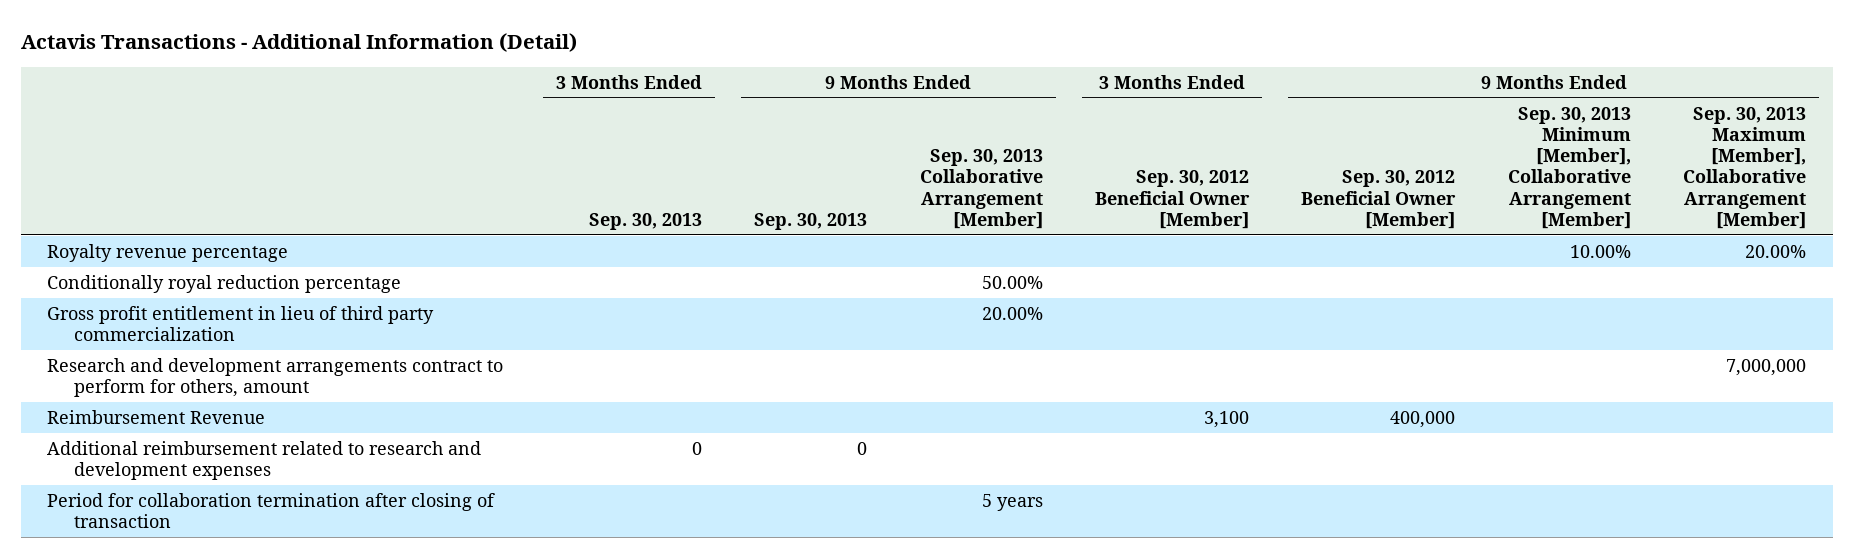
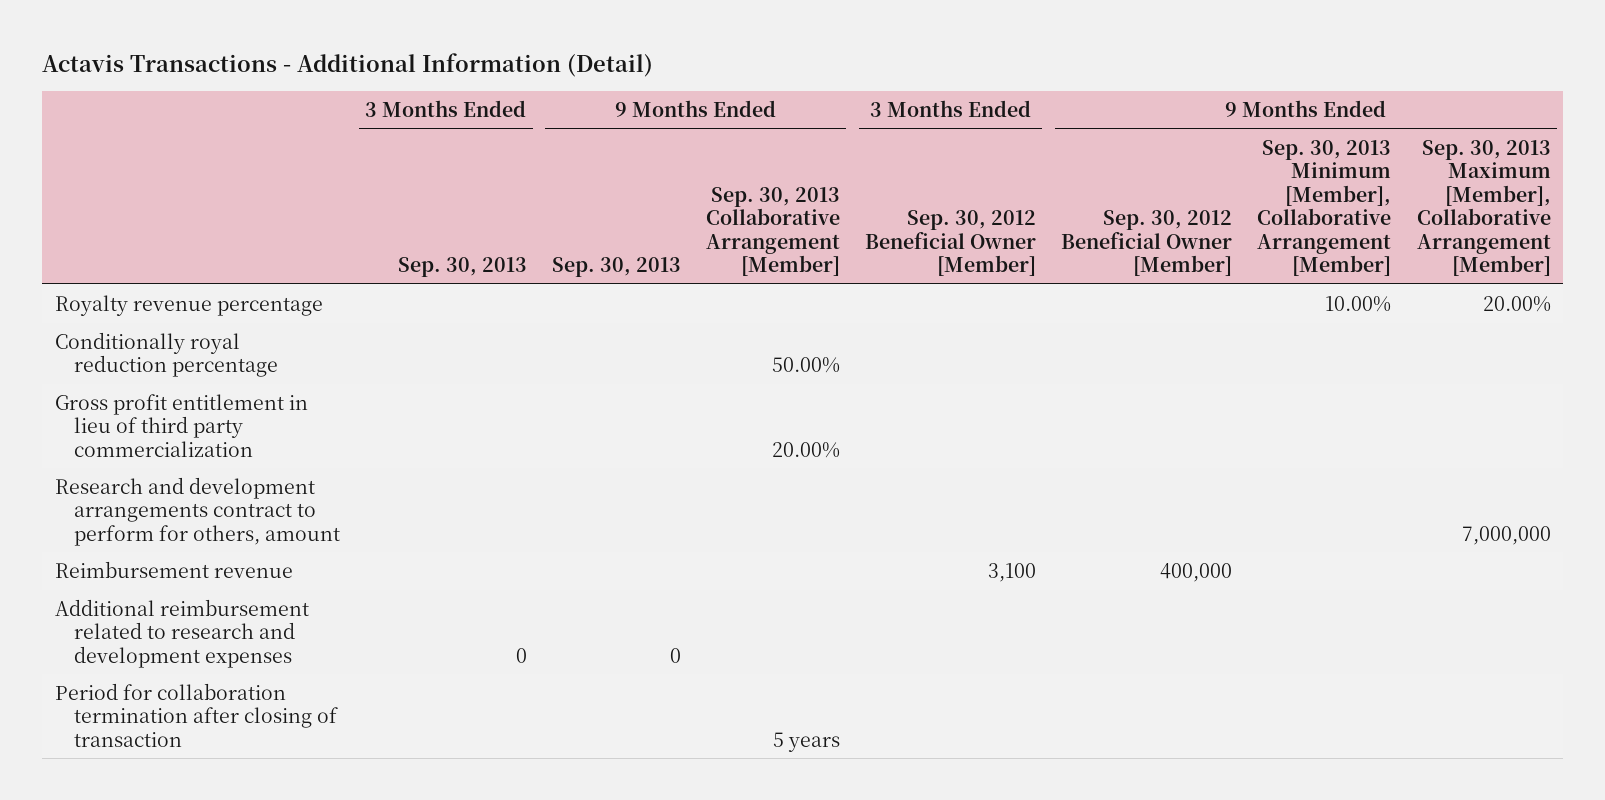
[47,409,266,424] Reimbursement Revenue -> [54,560,293,578] Reimbursement revenue

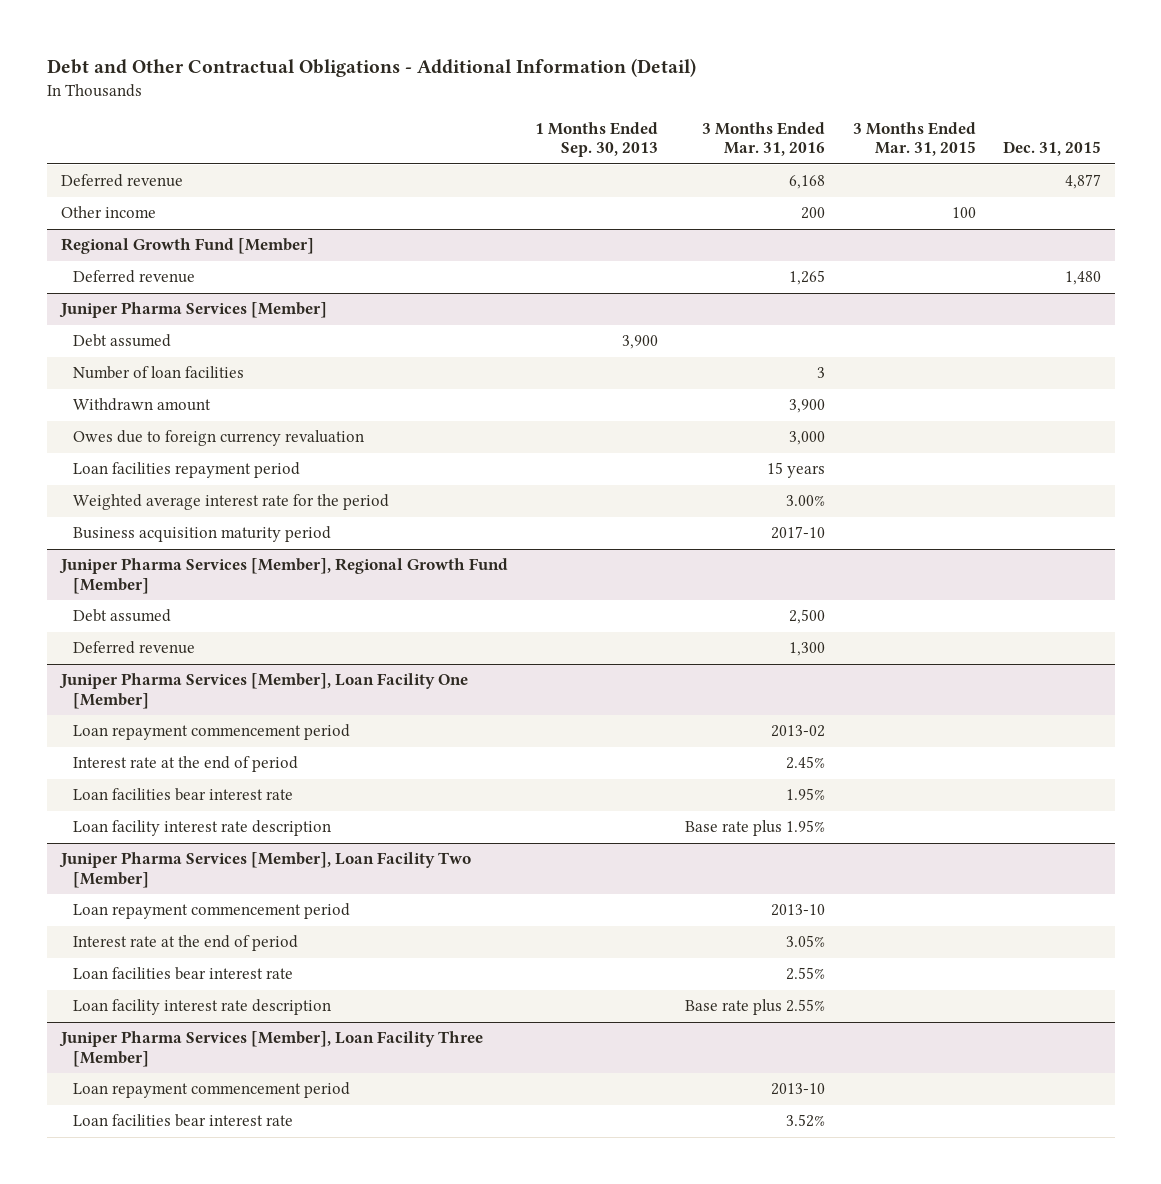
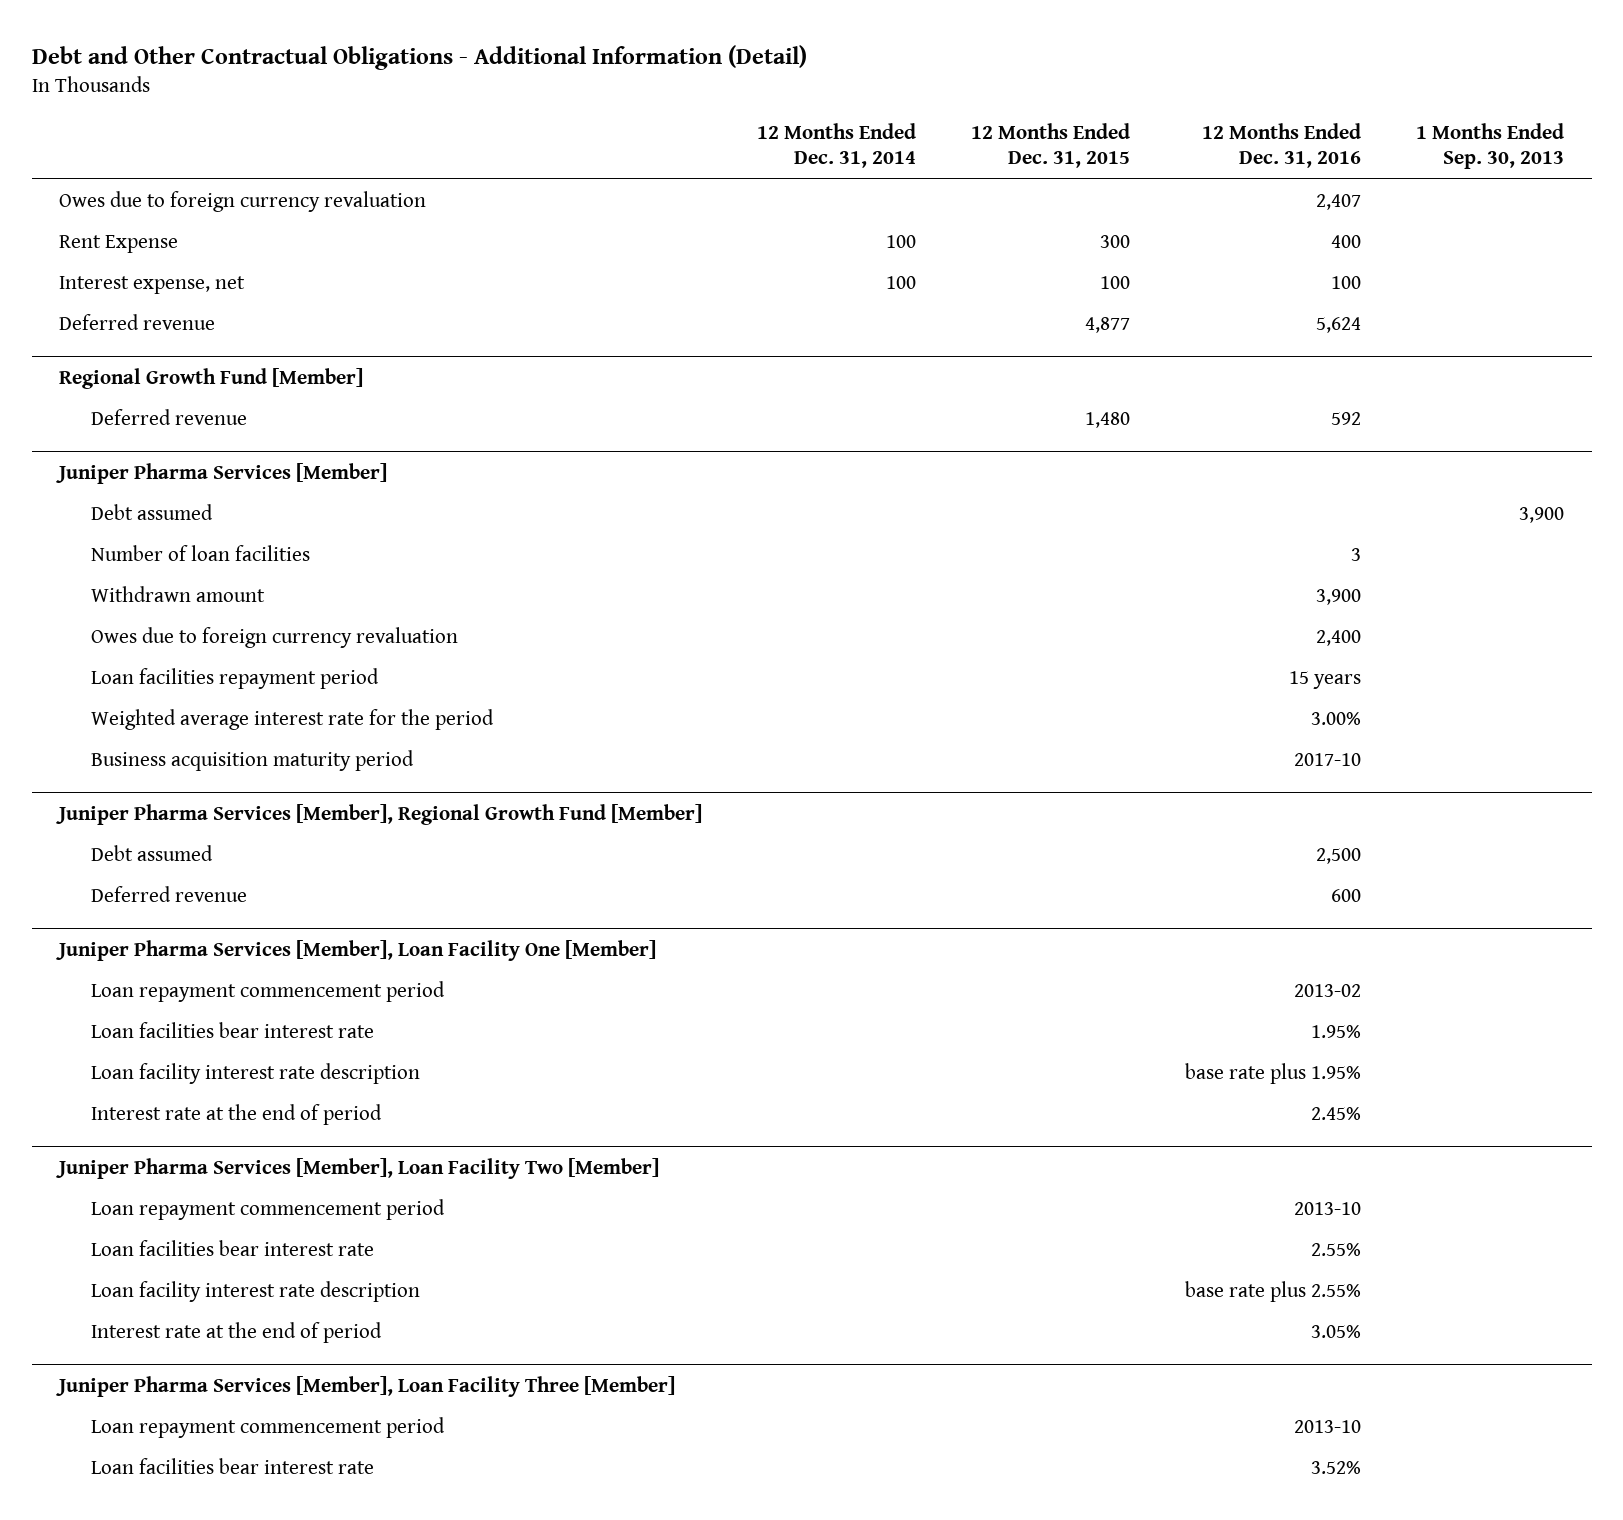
[702,121,826,157] 3 Months Ended Mar. 31, 2016 -> none
[852,121,976,157] 3 Months Ended Mar. 31, 2015 -> none
[1002,141,1101,157] Dec. 31, 2015 -> none
none -> [757,123,917,169] 12 Months Ended Dec. 31, 2014
none -> [971,123,1131,169] 12 Months Ended Dec. 31, 2015
none -> [1202,123,1362,169] 12 Months Ended Dec. 31, 2016
none -> [59,191,427,213] Owes due to foreign currency revaluation
none -> [59,235,179,254] Rent Expense
none -> [59,276,246,295] Interest expense, net
[60,206,156,219] Other income -> none
[73,756,299,773] Interest rate at the end of period -> [90,1104,382,1126] Interest rate at the end of period
[73,935,299,952] Interest rate at the end of period -> [90,1322,382,1344] Interest rate at the end of period

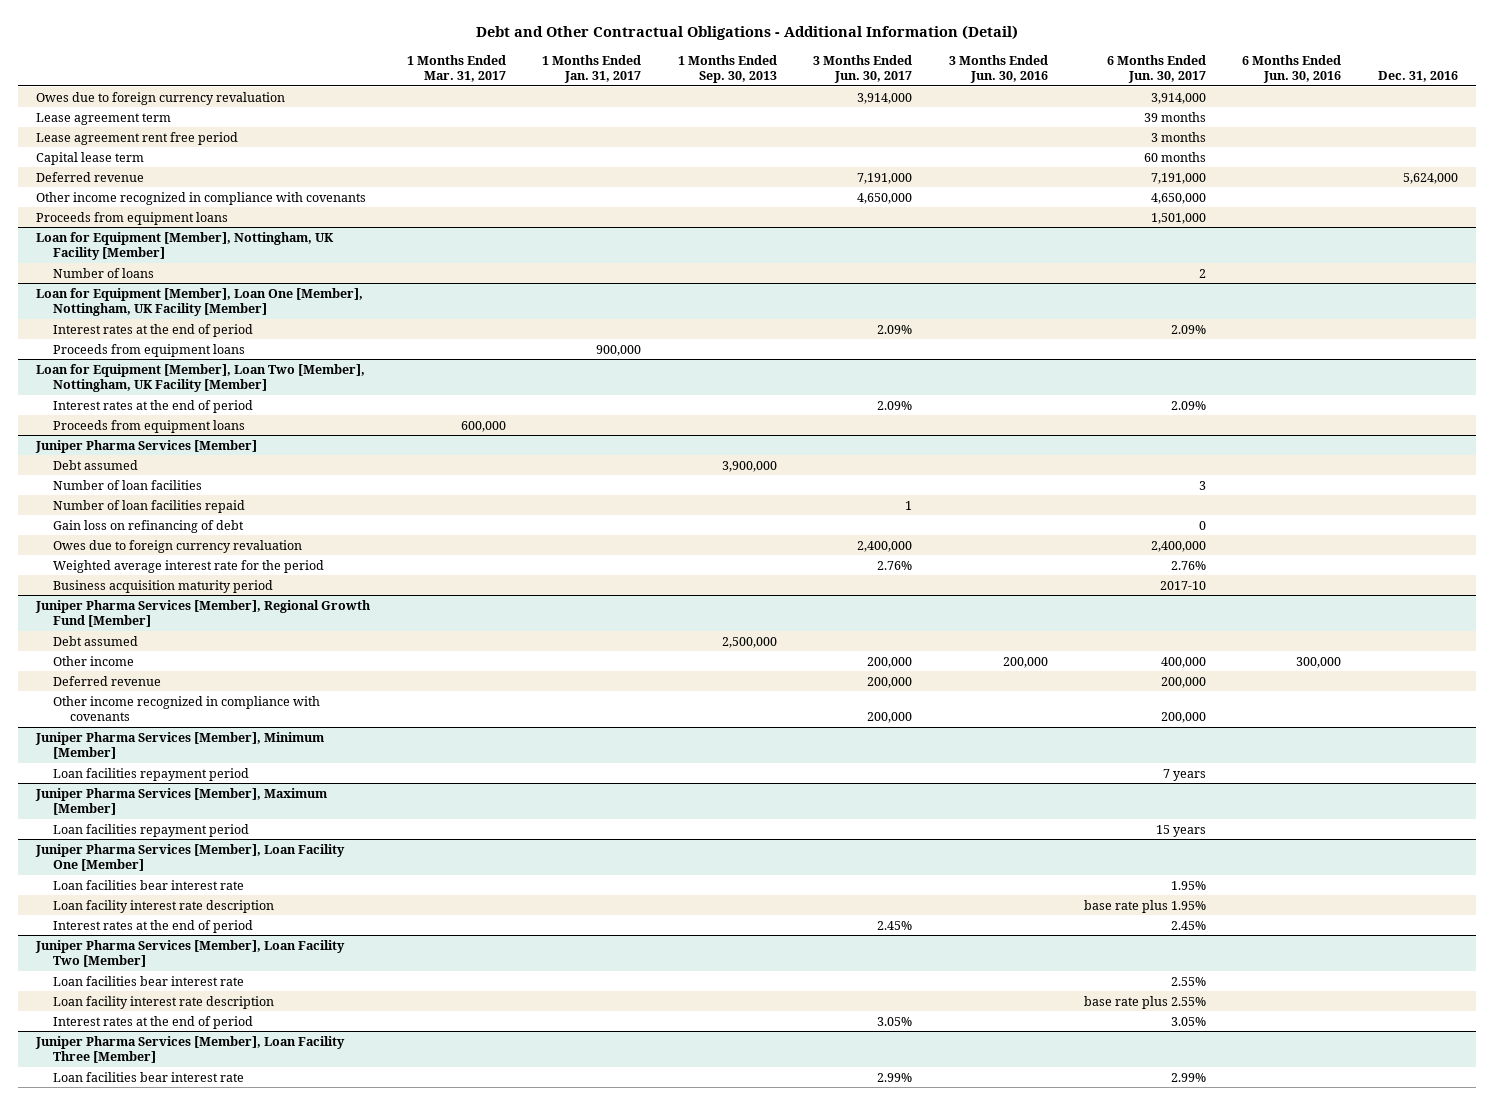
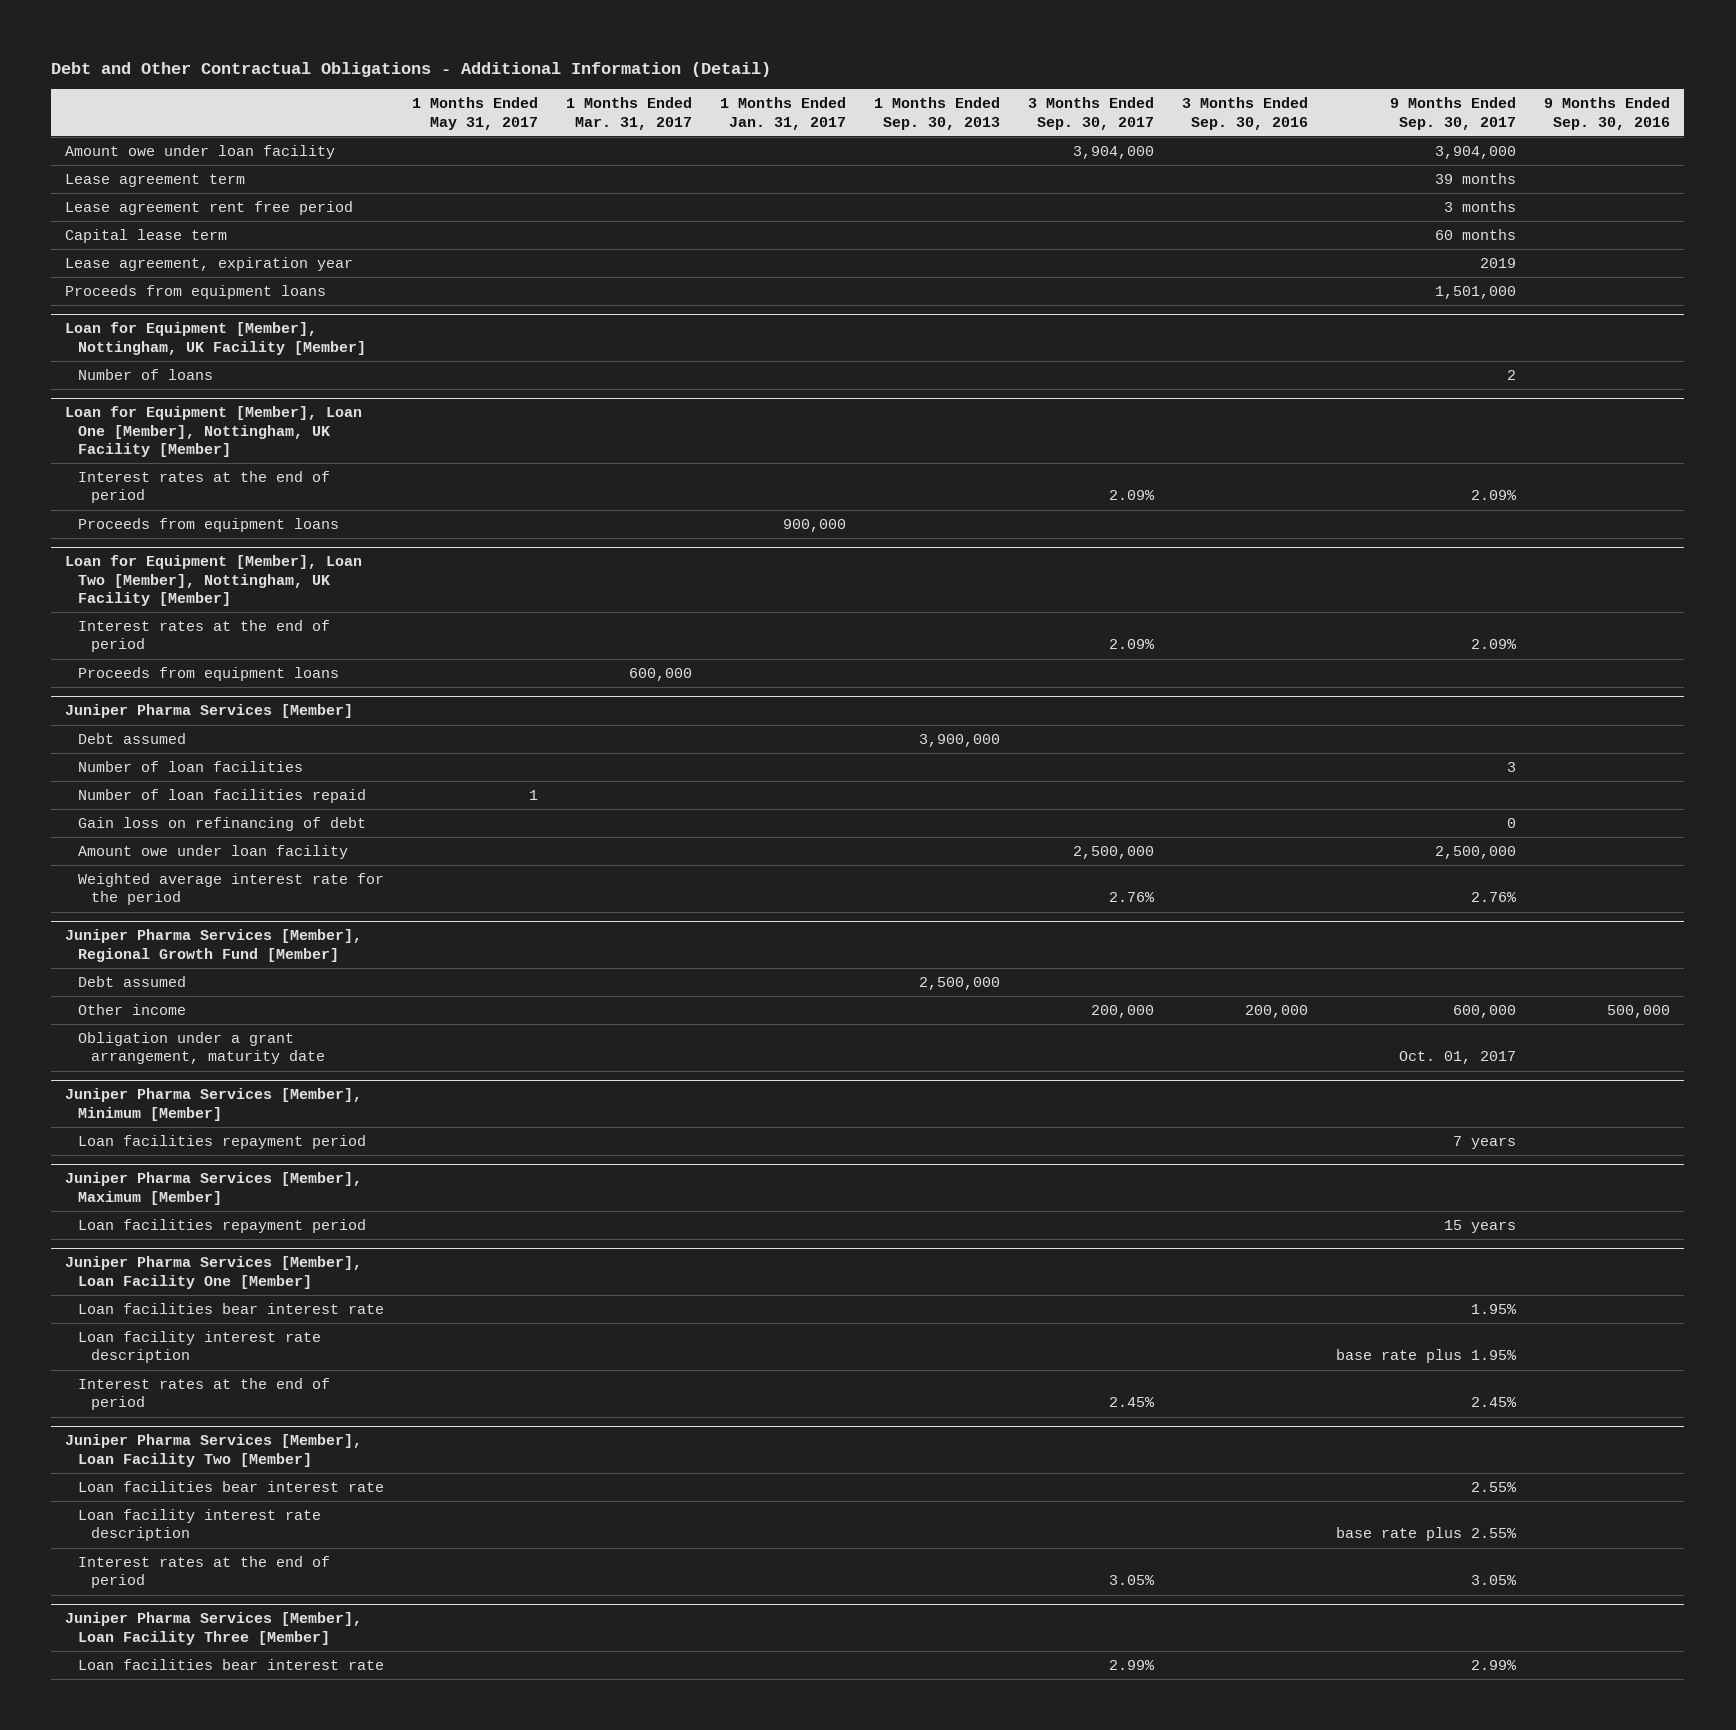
[813,54,913,83] 3 Months Ended Jun. 30, 2017 -> none
[948,54,1048,83] 3 Months Ended Jun. 30, 2016 -> none
[1107,54,1207,83] 6 Months Ended Jun. 30, 2017 -> none
[1242,54,1342,83] 6 Months Ended Jun. 30, 2016 -> none
[1377,70,1458,82] Dec. 31, 2016 -> none
none -> [412,97,539,130] 1 Months Ended May 31, 2017
none -> [1028,97,1155,130] 3 Months Ended Sep. 30, 2017
none -> [1182,97,1309,130] 3 Months Ended Sep. 30, 2016
none -> [1390,97,1517,130] 9 Months Ended Sep. 30, 2017
none -> [1544,97,1671,130] 9 Months Ended Sep. 30, 2016
[36,91,286,105] Owes due to foreign currency revaluation -> [65,145,336,160] Amount owe under loan facility
[36,171,145,182] Deferred revenue -> none
[36,191,367,205] Other income recognized in compliance with covenants -> none
none -> [65,257,354,272] Lease agreement, expiration year
[53,539,303,553] Owes due to foreign currency revaluation -> [78,845,349,860] Amount owe under loan facility
[53,579,274,593] Business acquisition maturity period -> none
[53,675,162,686] Deferred revenue -> none
[53,695,321,721] Other income recognized in compliance with covenants -> none
none -> [78,1032,326,1065] Obligation under a grant arrangement, maturity date

